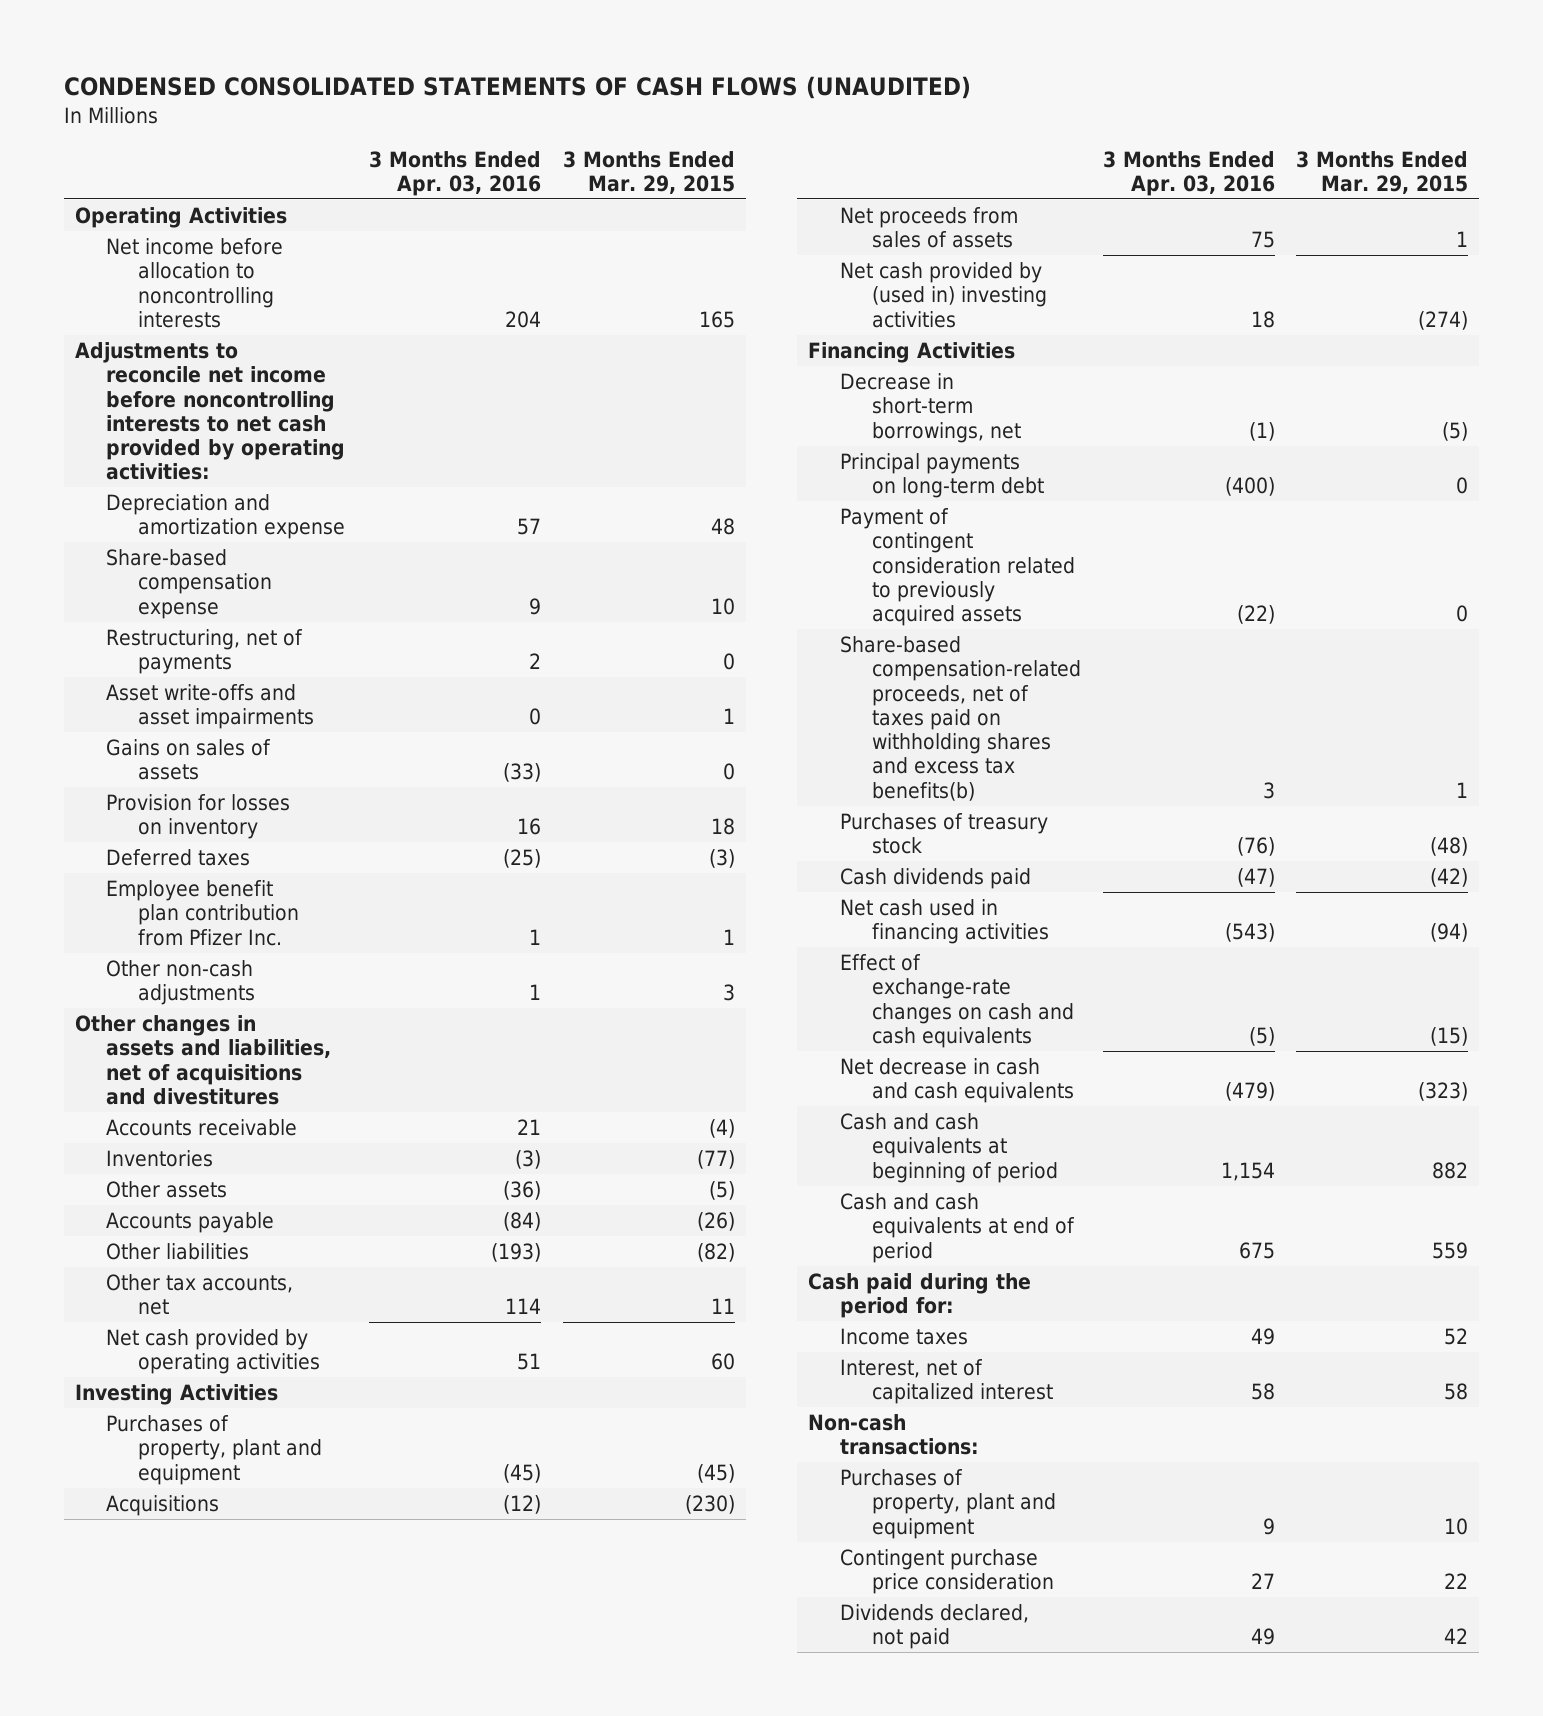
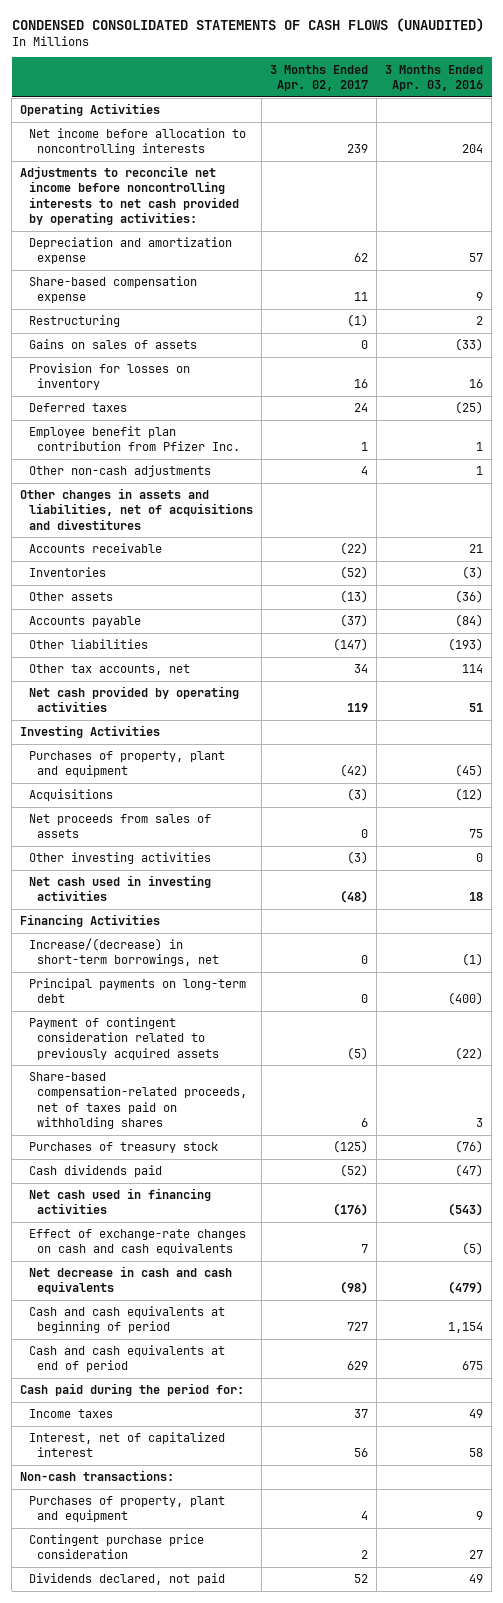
[562,150,735,194] 3 Months Ended Mar. 29, 2015 -> none
none -> [269,64,368,91] 3 Months Ended Apr. 02, 2017
[106,684,315,730] Asset write-offs and asset impairments -> none
[106,629,304,675] Restructuring, net of payments -> [28,315,120,328] Restructuring
none -> [28,852,211,865] Other investing activities
[839,262,1047,328] Net cash provided by (used in) investing activities -> [28,875,211,902] Net cash used in investing activities
[839,373,1021,443] Decrease in short-term borrowings, net -> [28,938,220,967] Increase/(decrease) in short-term borrowings, net
[839,636,1081,801] Share-based compensation-related proceeds, net of taxes paid on withholding shares and excess tax benefits(b) -> [28,1072,248,1129] Share-based compensation-related proceeds, net of taxes paid on withholding shares

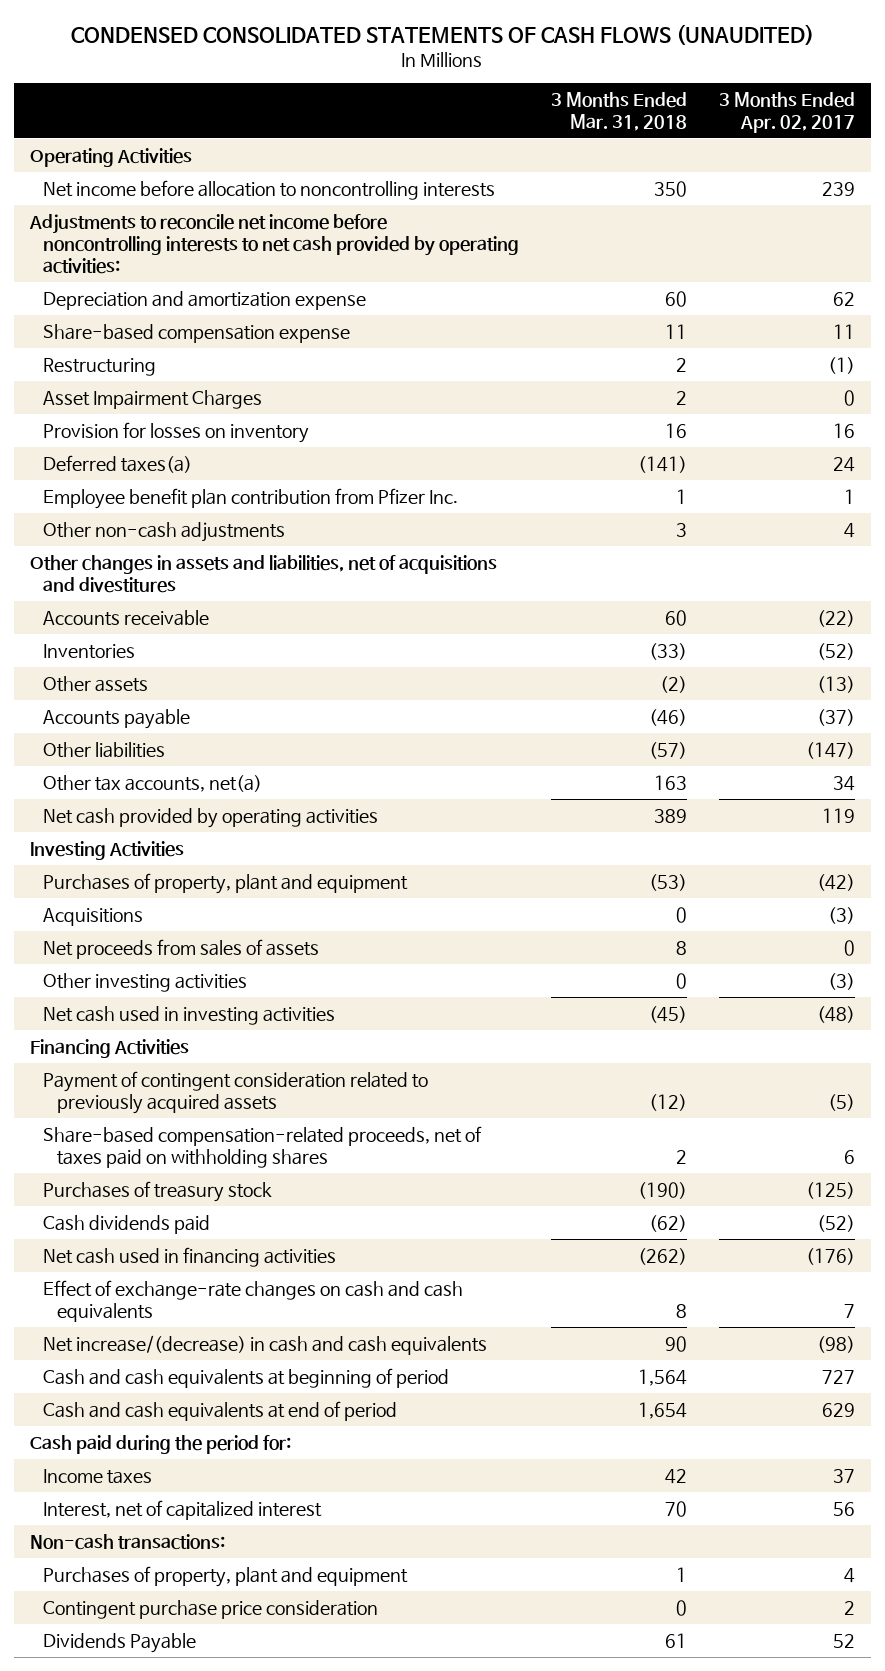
[385,64,484,91] 3 Months Ended Apr. 03, 2016 -> none
none -> [550,91,687,131] 3 Months Ended Mar. 31, 2018
[28,339,197,350] Gains on sales of assets -> none
none -> [43,389,263,409] Asset Impairment Charges
[28,403,127,413] Deferred taxes -> [43,454,193,473] Deferred taxes(a)
[28,664,190,676] Other tax accounts, net -> [43,774,263,792] Other tax accounts, net(a)
[28,938,220,967] Increase/(decrease) in short-term borrowings, net -> none
[28,978,246,1004] Principal payments on long-term debt -> none
[28,1266,232,1295] Net decrease in cash and cash equivalents -> [43,1334,488,1355] Net increase/(decrease) in cash and cash equivalents
[28,1573,225,1586] Dividends declared, not paid -> [43,1632,197,1653] Dividends Payable

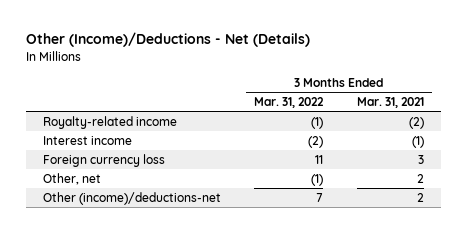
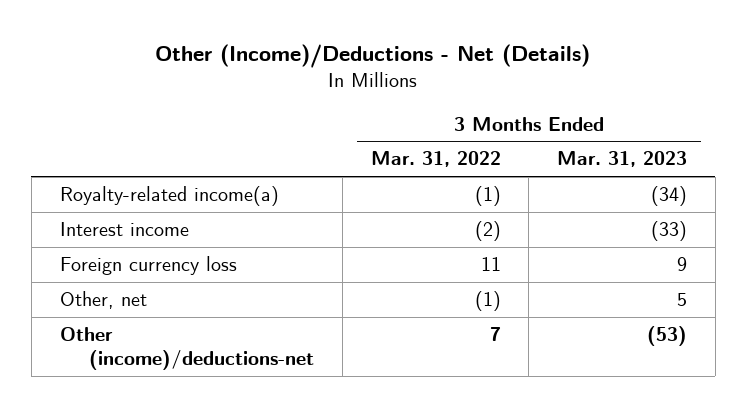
[356,97,424,109] Mar. 31, 2021 -> none
none -> [557,151,688,168] Mar. 31, 2023
[42,115,177,129] Royalty-related income -> [59,186,279,207] Royalty-related income(a)

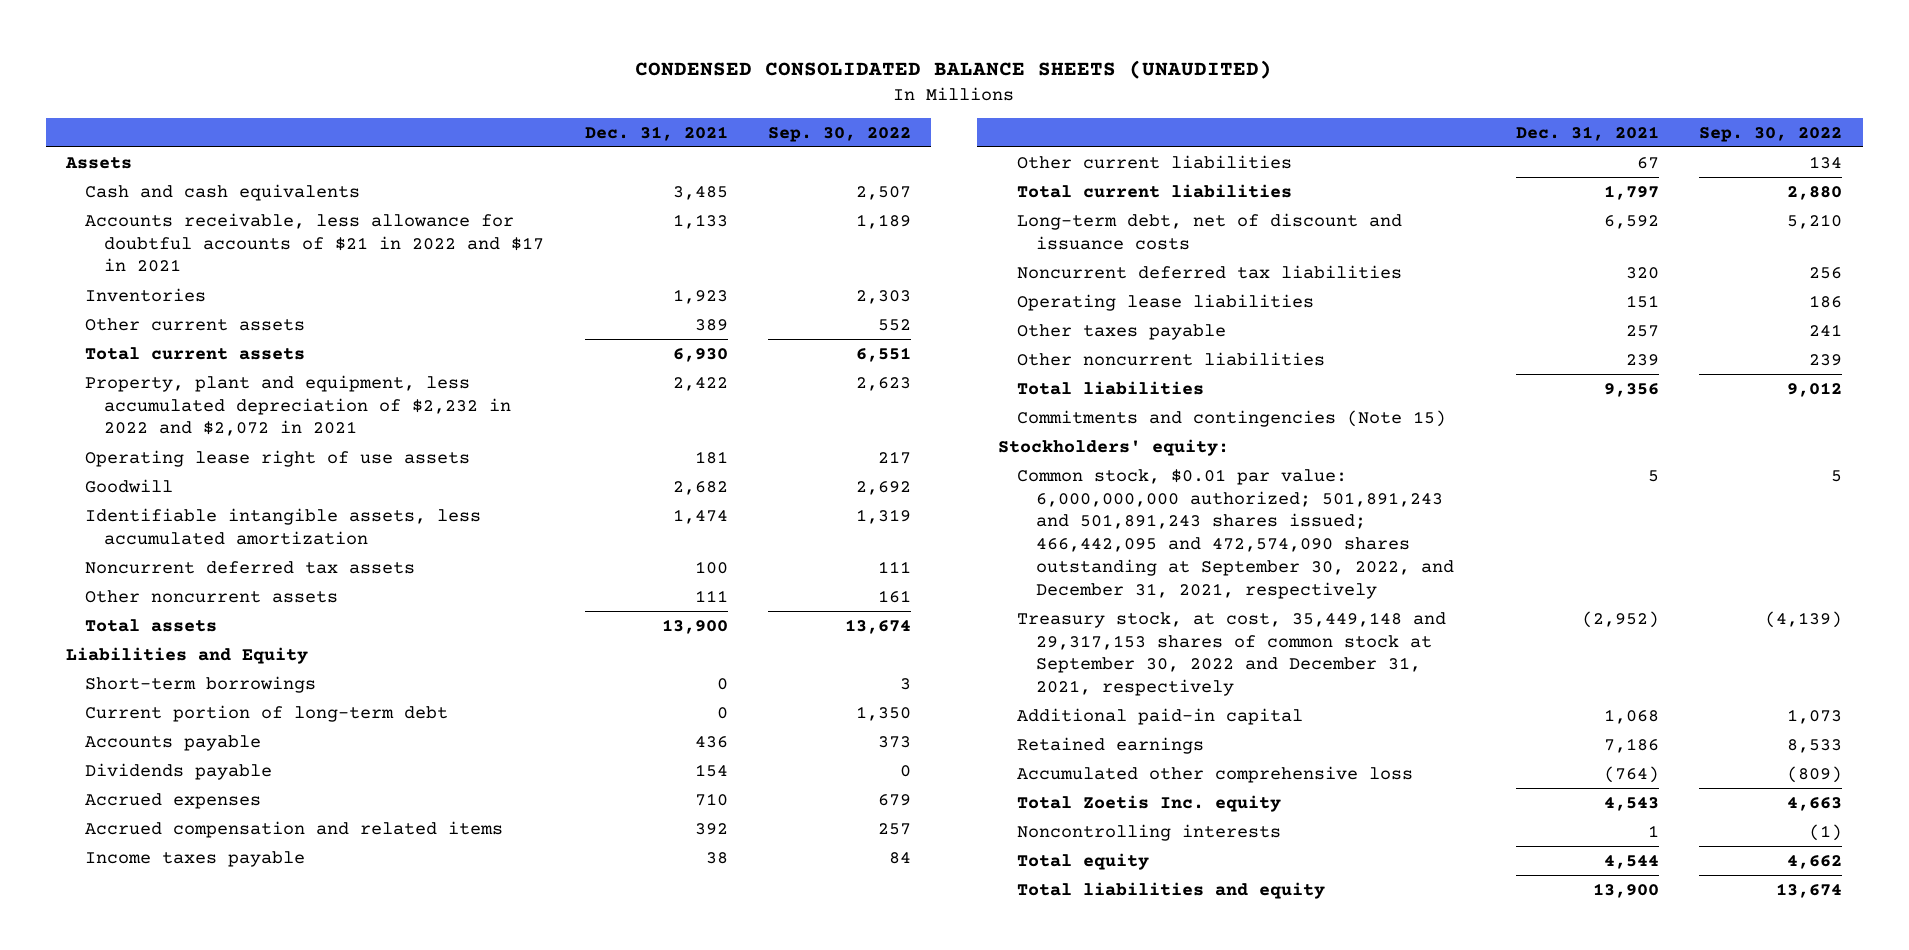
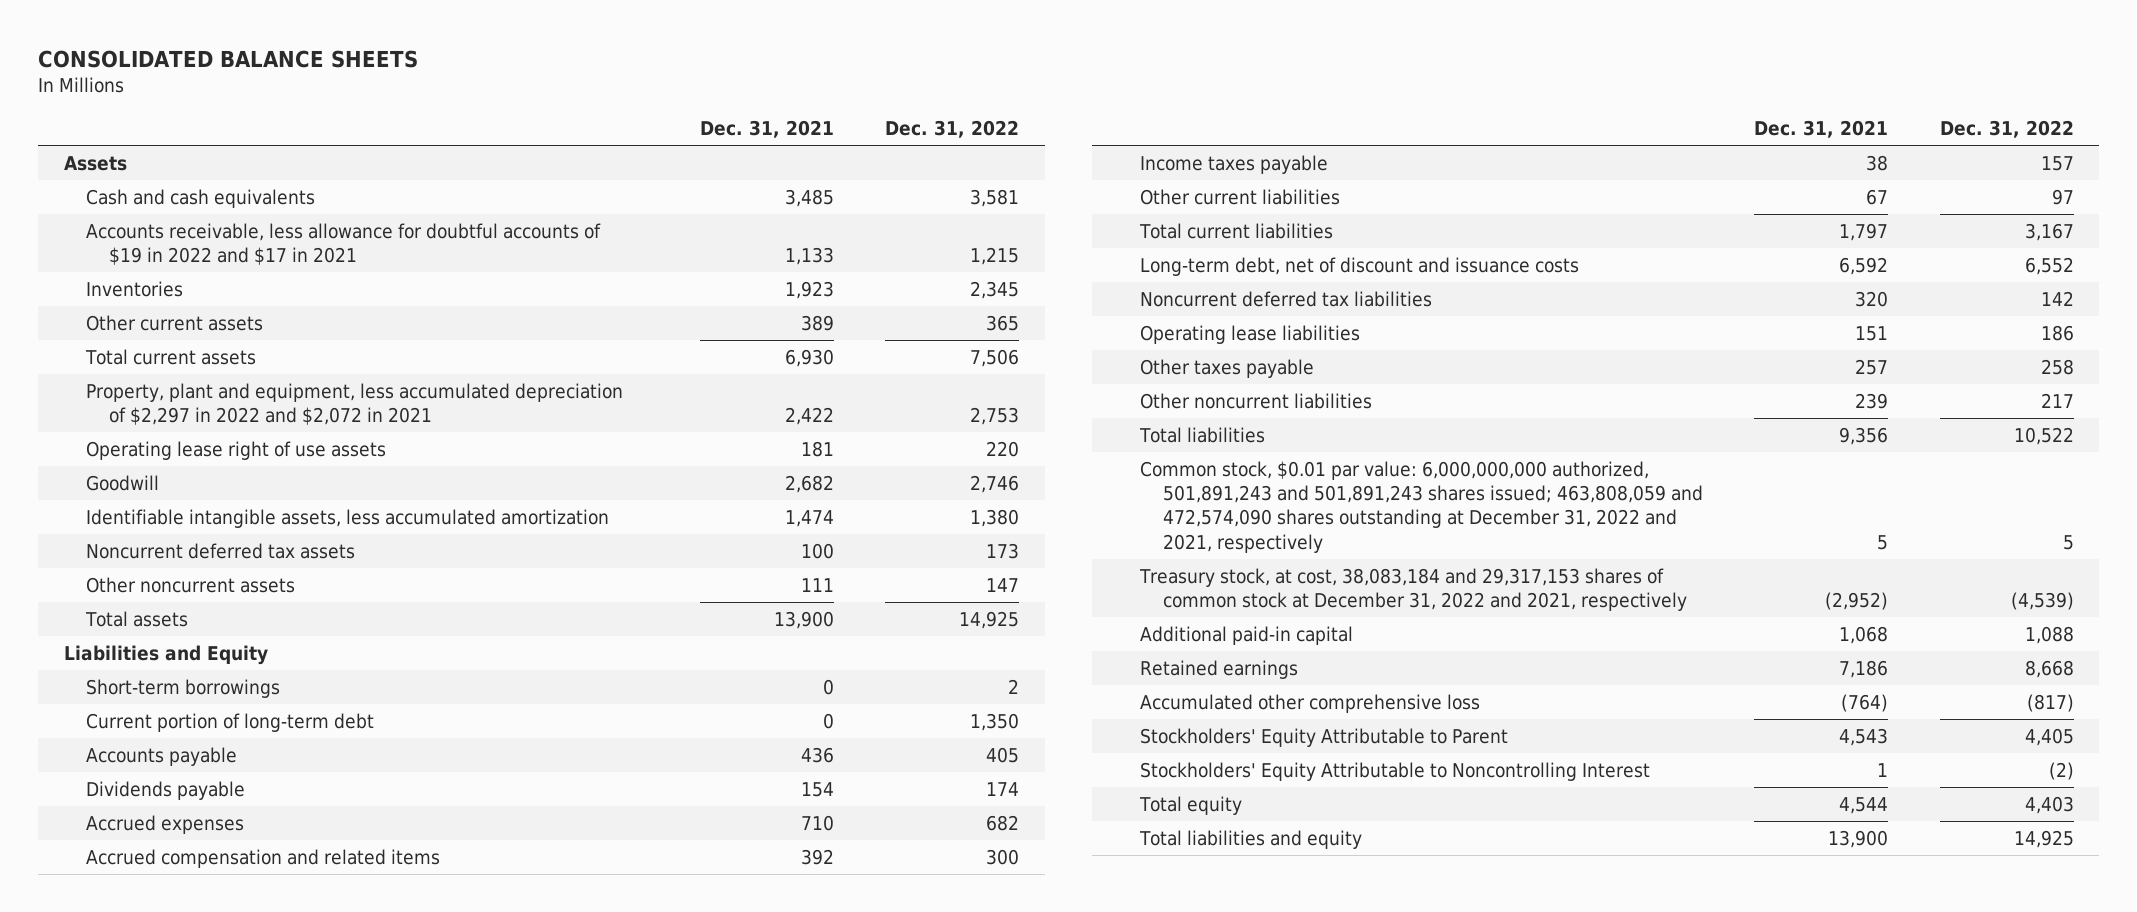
[635,59,1273,79] CONDENSED CONSOLIDATED BALANCE SHEETS (UNAUDITED) -> [37,50,418,69] CONSOLIDATED BALANCE SHEETS
[768,126,912,142] Sep. 30, 2022 -> none
none -> [885,120,1020,139] Dec. 31, 2022
[85,212,545,273] Accounts receivable, less allowance for doubtful accounts of $21 in 2022 and $17 in 2021 -> [86,222,602,266] Accounts receivable, less allowance for doubtful accounts of $19 in 2022 and $17 in 2021
[85,374,512,437] Property, plant and equipment, less accumulated depreciation of $2,232 in 2022 and $2,072 in 2021 -> [86,382,624,426] Property, plant and equipment, less accumulated depreciation of $2,297 in 2022 and $2,072 in 2021
[1016,409,1446,427] Commitments and contingencies (Note 15) -> none
[997,438,1229,456] Stockholders' equity: -> none
[1016,468,1454,599] Common stock, $0.01 par value: 6,000,000,000 authorized; 501,891,243 and 501,891,243 shares issued; 466,442,095 and 472,574,090 shares outstanding at September 30, 2022, and December 31, 2021, respectively -> [1140,460,1704,553] Common stock, $0.01 par value: 6,000,000,000 authorized, 501,891,243 and 501,891,243 shares issued; 463,808,059 and 472,574,090 shares outstanding at December 31, 2022 and 2021, respectively
[1016,611,1446,697] Treasury stock, at cost, 35,449,148 and 29,317,153 shares of common stock at September 30, 2022 and December 31, 2021, respectively -> [1139,567,1688,612] Treasury stock, at cost, 38,083,184 and 29,317,153 shares of common stock at December 31, 2022 and 2021, respectively
[1016,794,1281,812] Total Zoetis Inc. equity -> [1140,727,1509,747] Stockholders' Equity Attributable to Parent
[1016,823,1281,841] Noncontrolling interests -> [1140,761,1651,781] Stockholders' Equity Attributable to Noncontrolling Interest

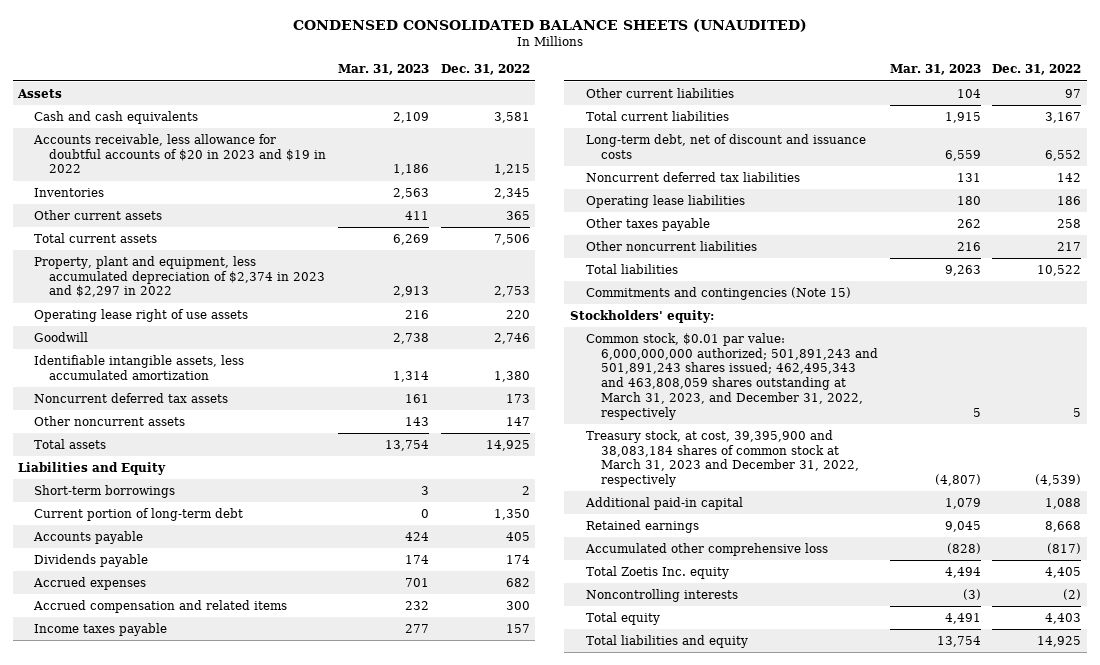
[37,50,418,69] CONSOLIDATED BALANCE SHEETS -> [292,19,807,33] CONDENSED CONSOLIDATED BALANCE SHEETS (UNAUDITED)
[700,120,835,139] Dec. 31, 2021 -> none
none -> [337,64,429,76] Mar. 31, 2023
[86,222,602,266] Accounts receivable, less allowance for doubtful accounts of $19 in 2022 and $17 in 2021 -> [32,133,327,174] Accounts receivable, less allowance for doubtful accounts of $20 in 2023 and $19 in 2022
[86,382,624,426] Property, plant and equipment, less accumulated depreciation of $2,297 in 2022 and $2,072 in 2021 -> [33,255,326,298] Property, plant and equipment, less accumulated depreciation of $2,374 in 2023 and $2,297 in 2022
none -> [585,286,851,300] Commitments and contingencies (Note 15)
none -> [570,309,715,323] Stockholders' equity:
[1140,460,1704,553] Common stock, $0.01 par value: 6,000,000,000 authorized, 501,891,243 and 501,891,243 shares issued; 463,808,059 and 472,574,090 shares outstanding at December 31, 2022 and 2021, respectively -> [585,332,878,420] Common stock, $0.01 par value: 6,000,000,000 authorized; 501,891,243 and 501,891,243 shares issued; 462,495,343 and 463,808,059 shares outstanding at March 31, 2023, and December 31, 2022, respectively
[1139,567,1688,612] Treasury stock, at cost, 38,083,184 and 29,317,153 shares of common stock at December 31, 2022 and 2021, respectively -> [585,429,859,488] Treasury stock, at cost, 39,395,900 and 38,083,184 shares of common stock at March 31, 2023 and December 31, 2022, respectively
[1140,727,1509,747] Stockholders' Equity Attributable to Parent -> [585,565,729,579] Total Zoetis Inc. equity
[1140,761,1651,781] Stockholders' Equity Attributable to Noncontrolling Interest -> [585,588,738,602] Noncontrolling interests

